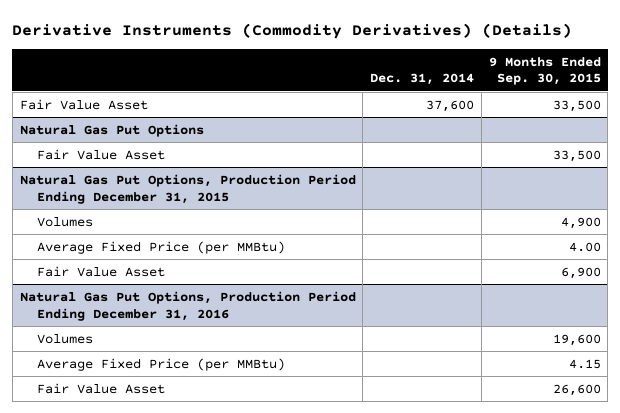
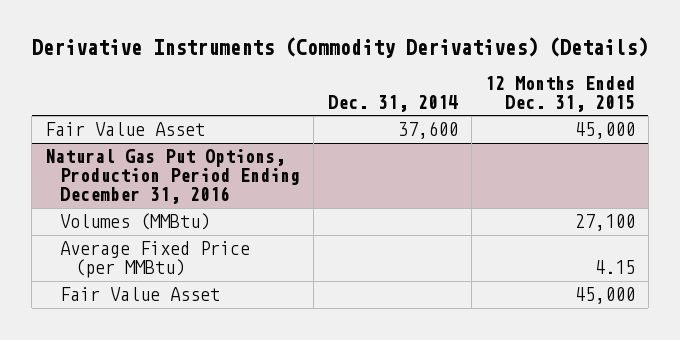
[488,56,601,86] 9 Months Ended Sep. 30, 2015 -> none
none -> [484,75,635,112] 12 Months Ended Dec. 31, 2015
[19,123,204,137] Natural Gas Put Options -> none
[37,148,166,160] Fair Value Asset -> none
[19,173,356,204] Natural Gas Put Options, Production Period Ending December 31, 2015 -> none
[37,216,94,227] Volumes -> none
[37,240,286,254] Average Fixed Price (per MMBtu) -> none
[37,265,166,277] Fair Value Asset -> none
[37,333,94,344] Volumes -> [60,213,211,231] Volumes (MMBtu)

